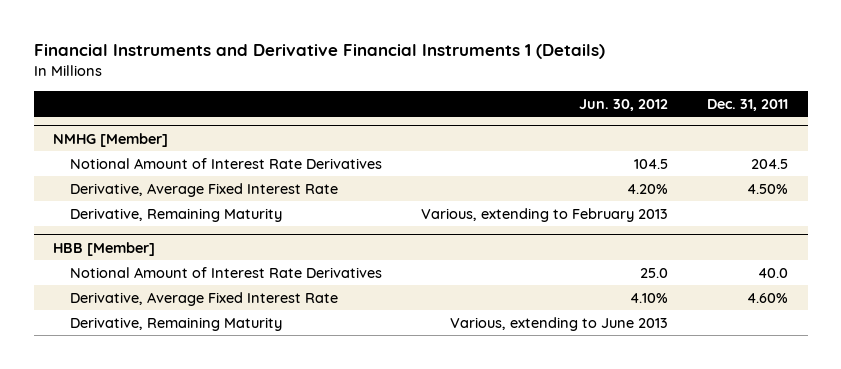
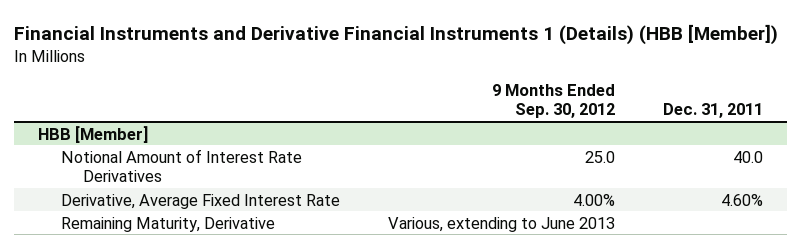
[33,44,605,60] Financial Instruments and Derivative Financial Instruments 1 (Details) -> [14,23,779,45] Financial Instruments and Derivative Financial Instruments 1 (Details) (HBB [Member])
[579,98,669,111] Jun. 30, 2012 -> none
none -> [491,83,615,119] 9 Months Ended Sep. 30, 2012
[53,132,169,147] NMHG [Member] -> none
[70,157,383,169] Notional Amount of Interest Rate Derivatives -> none
[70,182,339,197] Derivative, Average Fixed Interest Rate -> none
[70,207,283,222] Derivative, Remaining Maturity -> none
[70,316,283,331] Derivative, Remaining Maturity -> [60,216,275,232] Remaining Maturity, Derivative

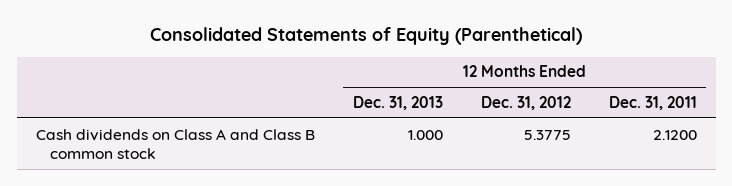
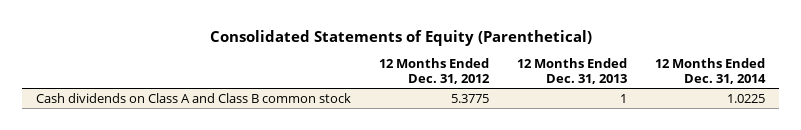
[608,95,697,110] Dec. 31, 2011 -> none
none -> [655,58,767,85] 12 Months Ended Dec. 31, 2014
[407,129,443,140] 1.000 -> [620,94,628,104] 1

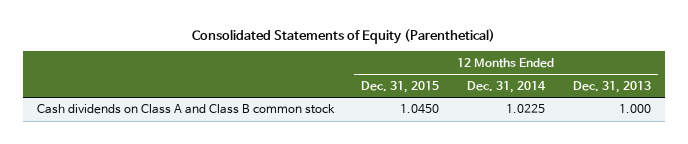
[379,58,491,85] 12 Months Ended Dec. 31, 2012 -> none
none -> [361,80,440,93] Dec. 31, 2015
[620,94,628,104] 1 -> [619,104,652,114] 1.000

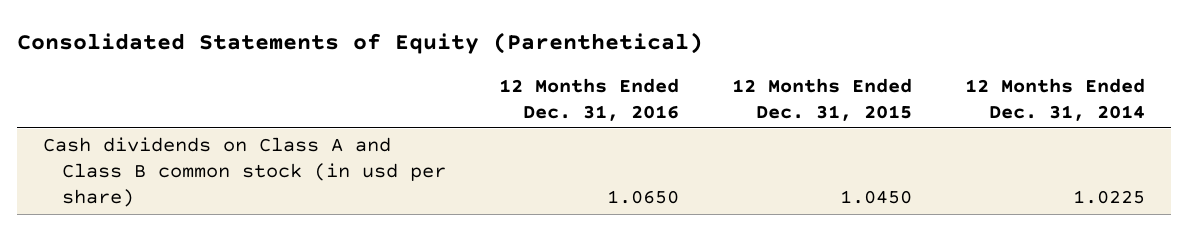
[573,80,652,93] Dec. 31, 2013 -> none
none -> [498,77,679,121] 12 Months Ended Dec. 31, 2016
[36,104,335,115] Cash dividends on Class A and Class B common stock -> [43,137,446,208] Cash dividends on Class A and Class B common stock (in usd per share)

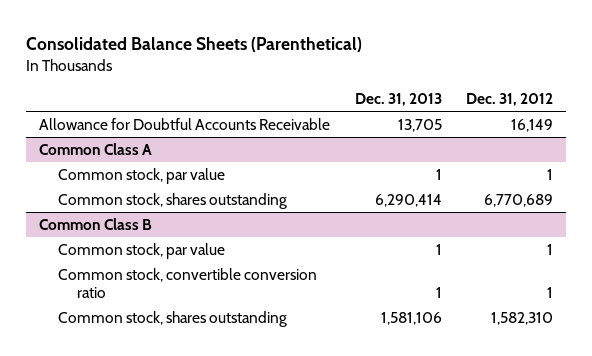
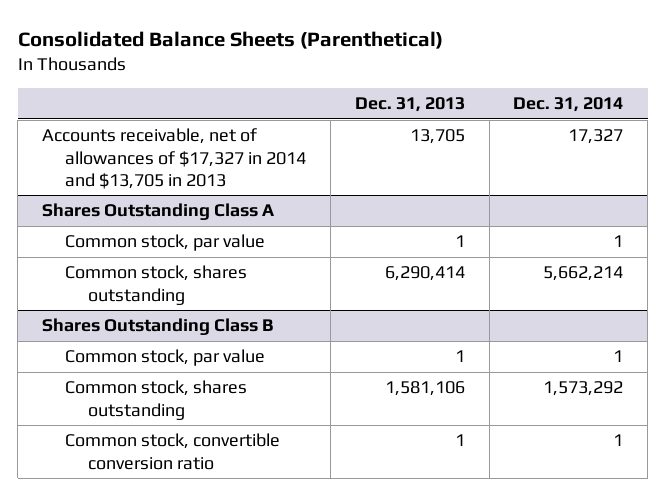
[466,93,554,107] Dec. 31, 2012 -> none
none -> [513,97,624,113] Dec. 31, 2014
[38,142,152,155] Common Class A -> none
[38,117,330,130] Allowance for Doubtful Accounts Receivable -> [42,128,307,190] Accounts receivable, net of allowances of $17,327 in 2014 and $13,705 in 2013
none -> [42,203,275,221] Shares Outstanding Class A
[38,217,152,230] Common Class B -> none
none -> [42,318,274,336] Shares Outstanding Class B
[57,267,317,299] Common stock, convertible conversion ratio -> none
none -> [65,433,281,470] Common stock, convertible conversion ratio

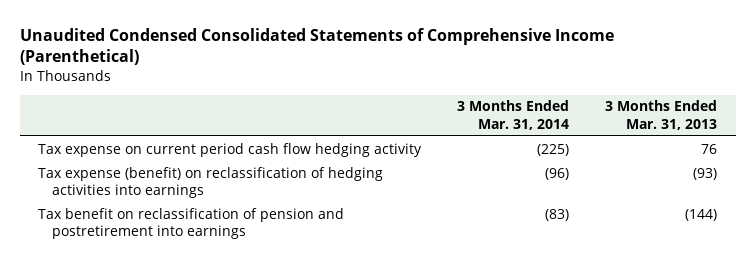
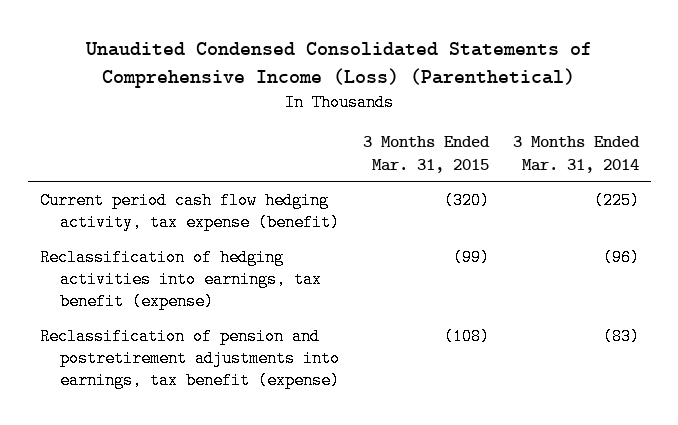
[19,27,614,66] Unaudited Condensed Consolidated Statements of Comprehensive Income (Parenthetical) -> [85,42,593,88] Unaudited Condensed Consolidated Statements of Comprehensive Income (Loss) (Parenthetical)
[605,100,718,130] 3 Months Ended Mar. 31, 2013 -> none
none -> [363,136,491,173] 3 Months Ended Mar. 31, 2015
[37,142,422,157] Tax expense on current period cash flow hedging activity -> [39,191,341,231] Current period cash flow hedging activity, tax expense (benefit)
[37,166,383,199] Tax expense (benefit) on reclassification of hedging activities into earnings -> [39,248,323,311] Reclassification of hedging activities into earnings, tax benefit (expense)
[37,207,344,240] Tax benefit on reclassification of pension and postretirement into earnings -> [39,327,341,390] Reclassification of pension and postretirement adjustments into earnings, tax benefit (expense)

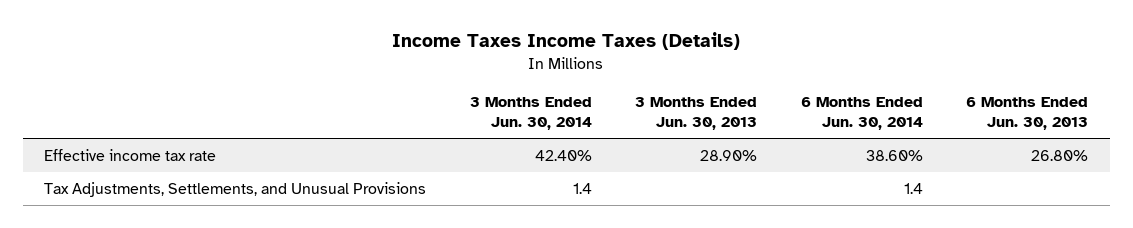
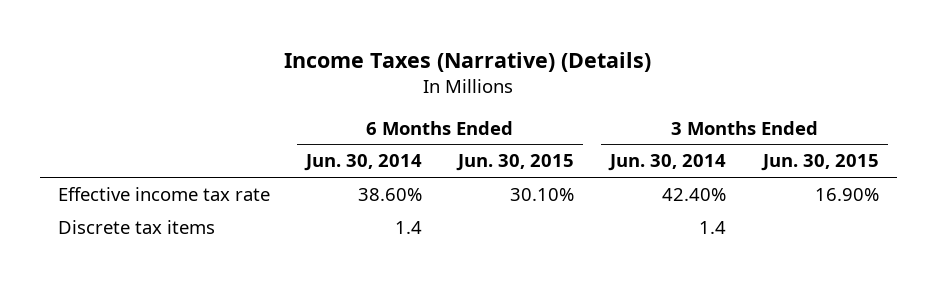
[392,32,741,51] Income Taxes Income Taxes (Details) -> [284,52,652,73] Income Taxes (Narrative) (Details)
[635,97,758,131] 3 Months Ended Jun. 30, 2013 -> none
[966,97,1089,131] 6 Months Ended Jun. 30, 2013 -> none
none -> [456,154,575,172] Jun. 30, 2015
none -> [760,154,879,172] Jun. 30, 2015
[44,181,427,197] Tax Adjustments, Settlements, and Unusual Provisions -> [57,219,215,234] Discrete tax items

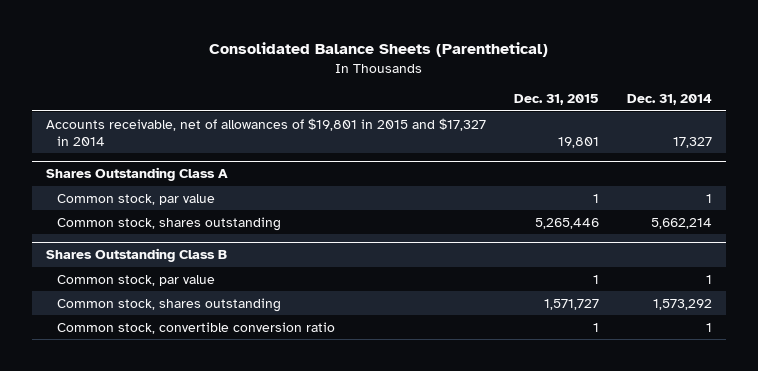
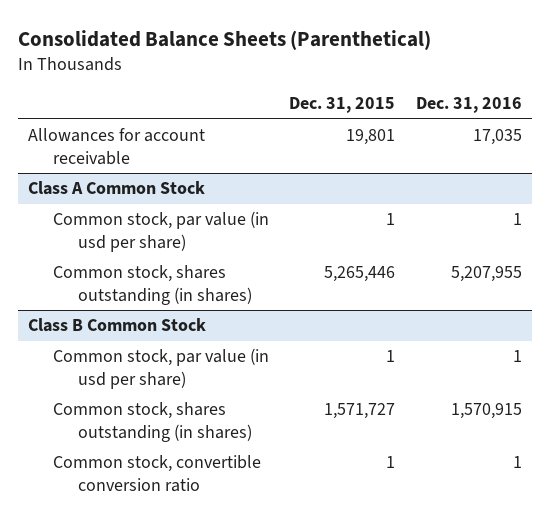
[627,94,713,106] Dec. 31, 2014 -> none
none -> [415,97,522,114] Dec. 31, 2016
[45,117,486,146] Accounts receivable, net of allowances of $19,801 in 2015 and $17,327 in 2014 -> [27,128,205,165] Allowances for account receivable
[45,167,228,182] Shares Outstanding Class A -> [27,181,205,196] Class A Common Stock
[57,193,216,205] Common stock, par value -> [52,211,269,252] Common stock, par value (in usd per share)
[57,216,282,231] Common stock, shares outstanding -> [52,265,253,305] Common stock, shares outstanding (in shares)
[45,248,227,263] Shares Outstanding Class B -> [27,318,206,333] Class B Common Stock
[57,274,216,286] Common stock, par value -> [52,348,269,389] Common stock, par value (in usd per share)
[57,297,282,312] Common stock, shares outstanding -> [52,402,253,442] Common stock, shares outstanding (in shares)

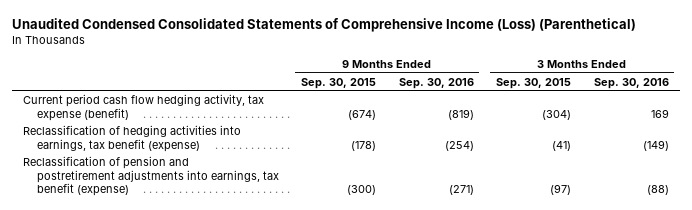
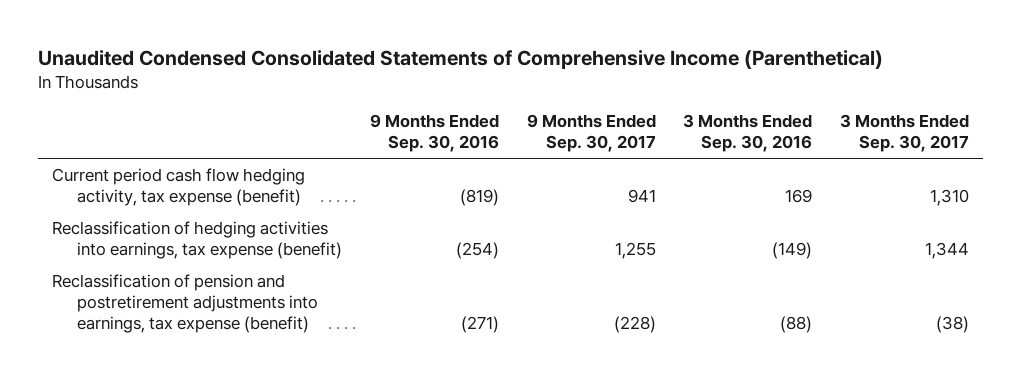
[11,18,636,33] Unaudited Condensed Consolidated Statements of Comprehensive Income (Loss) (Parenthetical) -> [38,49,884,69] Unaudited Condensed Consolidated Statements of Comprehensive Income (Parenthetical)
[301,77,377,89] Sep. 30, 2015 -> none
[496,77,572,89] Sep. 30, 2015 -> none
none -> [526,114,656,153] 9 Months Ended Sep. 30, 2017
none -> [839,114,969,153] 3 Months Ended Sep. 30, 2017
[23,124,242,152] Reclassification of hedging activities into earnings, tax benefit (expense) -> [51,221,343,259] Reclassification of hedging activities into earnings, tax expense (benefit)
[23,155,279,197] Reclassification of pension and postretirement adjustments into earnings, tax benefit (expense) -> [51,274,319,333] Reclassification of pension and postretirement adjustments into earnings, tax expense (benefit)

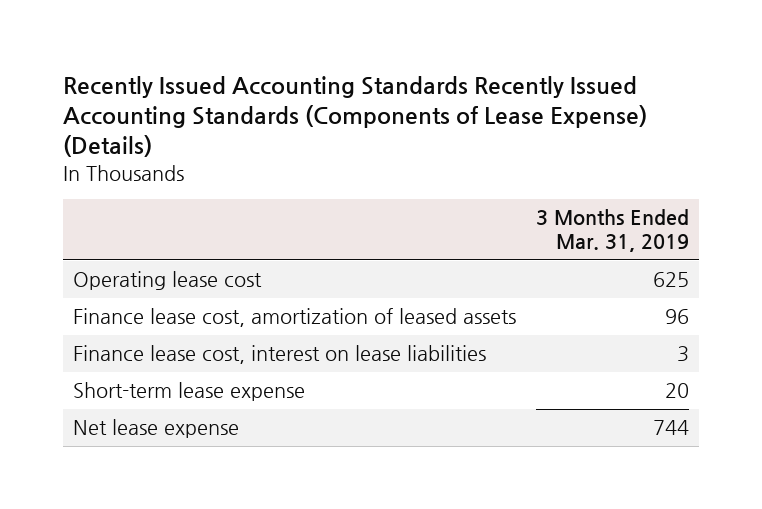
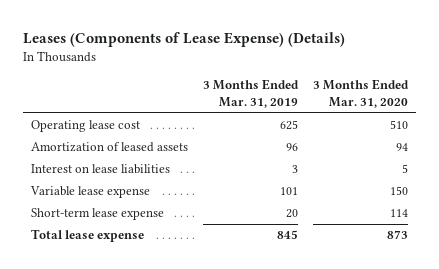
[62,76,647,158] Recently Issued Accounting Standards Recently Issued Accounting Standards (Components of Lease Expense) (Details) -> [23,32,346,48] Leases (Components of Lease Expense) (Details)
none -> [313,79,410,108] 3 Months Ended Mar. 31, 2020
[72,308,516,328] Finance lease cost, amortization of leased assets -> [30,142,188,153] Amortization of leased assets
[72,345,486,365] Finance lease cost, interest on lease liabilities -> [30,164,170,175] Interest on lease liabilities
none -> [29,186,150,199] Variable lease expense
[72,419,239,439] Net lease expense -> [30,229,144,243] Total lease expense
[652,420,689,436] 744 -> [276,230,298,240] 845

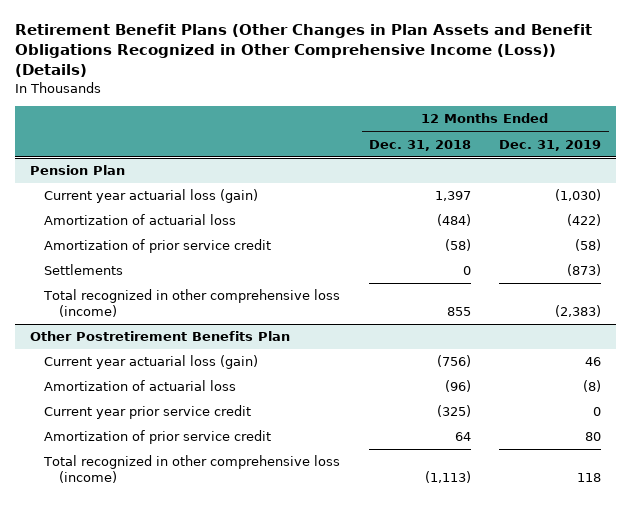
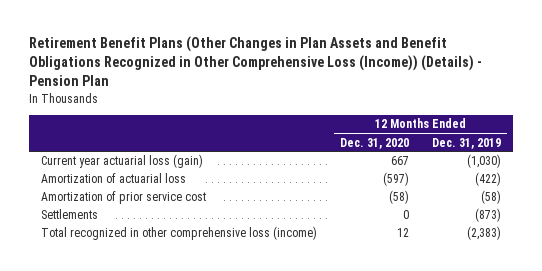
[15,24,593,78] Retirement Benefit Plans (Other Changes in Plan Assets and Benefit Obligations Recognized in Other Comprehensive Income (Loss)) (Details) -> [29,36,483,87] Retirement Benefit Plans (Other Changes in Plan Assets and Benefit Obligations Recognized in Other Comprehensive Loss (Income)) (Details) - Pension Plan
[368,139,471,151] Dec. 31, 2018 -> none
none -> [340,137,410,149] Dec. 31, 2020
[29,165,125,176] Pension Plan -> none
[44,239,272,254] Amortization of prior service credit -> [40,191,206,205] Amortization of prior service cost
[29,331,290,342] Other Postretirement Benefits Plan -> none
[44,355,259,370] Current year actuarial loss (gain) -> none
[44,380,237,392] Amortization of actuarial loss -> none
[44,405,252,420] Current year prior service credit -> none
[44,430,272,445] Amortization of prior service credit -> none
[43,455,341,484] Total recognized in other comprehensive loss (income) -> none

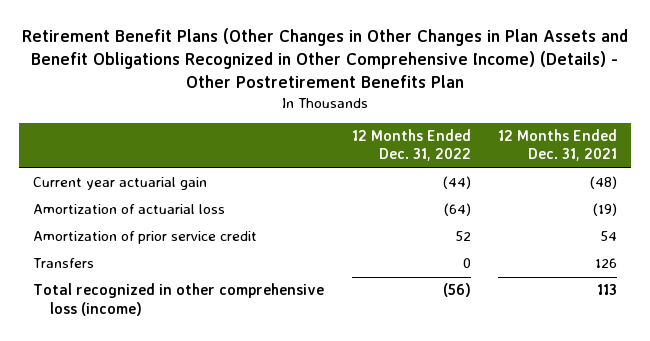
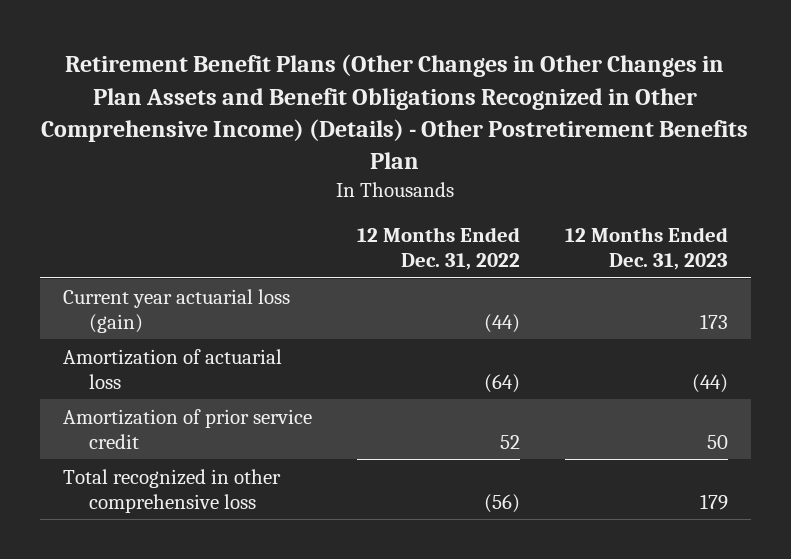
[498,129,618,162] 12 Months Ended Dec. 31, 2021 -> none
none -> [564,227,728,271] 12 Months Ended Dec. 31, 2023
[32,177,207,191] Current year actuarial gain -> [62,288,290,333] Current year actuarial loss (gain)
[32,258,94,269] Transfers -> none
[32,283,324,316] Total recognized in other comprehensive loss (income) -> [62,468,281,513] Total recognized in other comprehensive loss

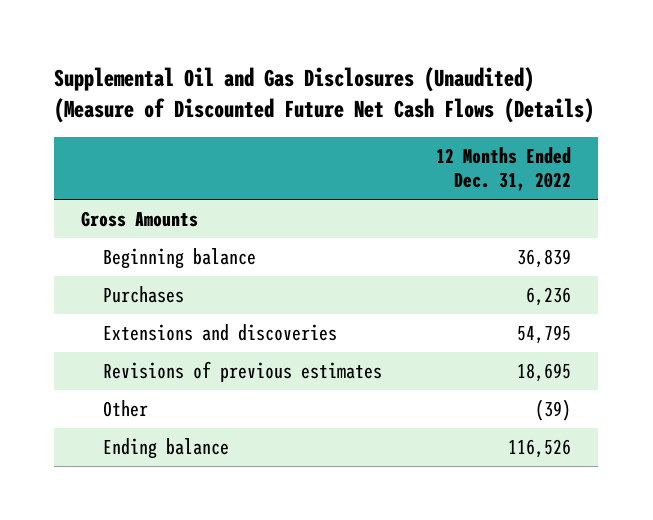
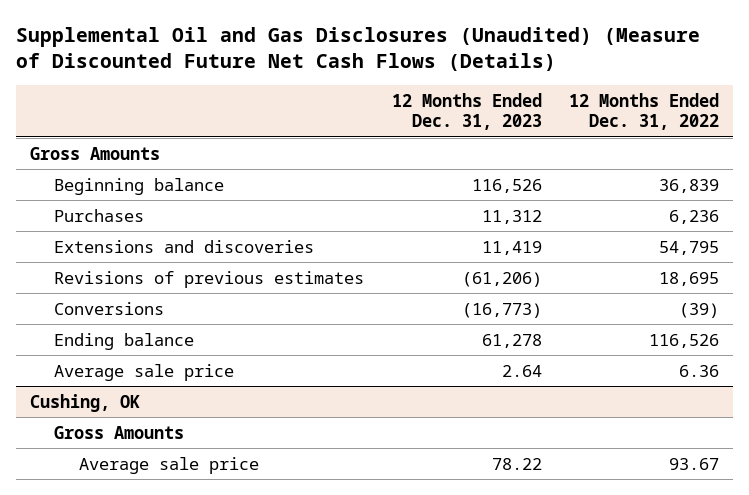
none -> [391,92,542,131] 12 Months Ended Dec. 31, 2023
[103,400,149,418] Other -> none
none -> [54,301,165,315] Conversions
none -> [54,363,235,381] Average sale price
none -> [29,393,140,412] Cushing, OK
none -> [54,425,185,439] Gross Amounts
none -> [78,456,259,474] Average sale price

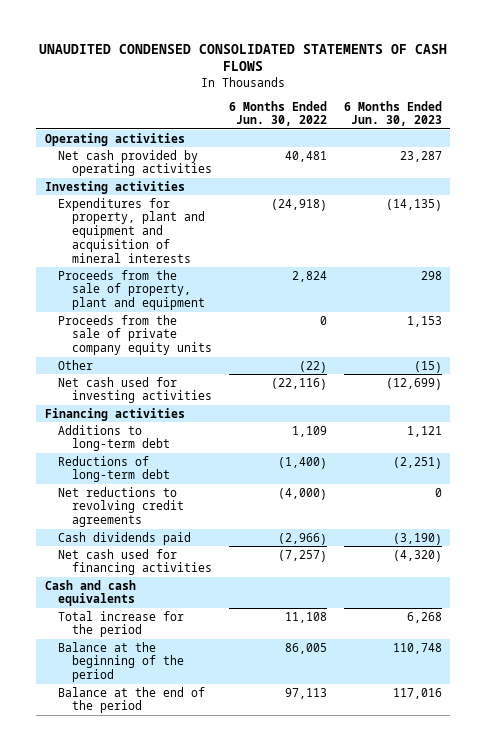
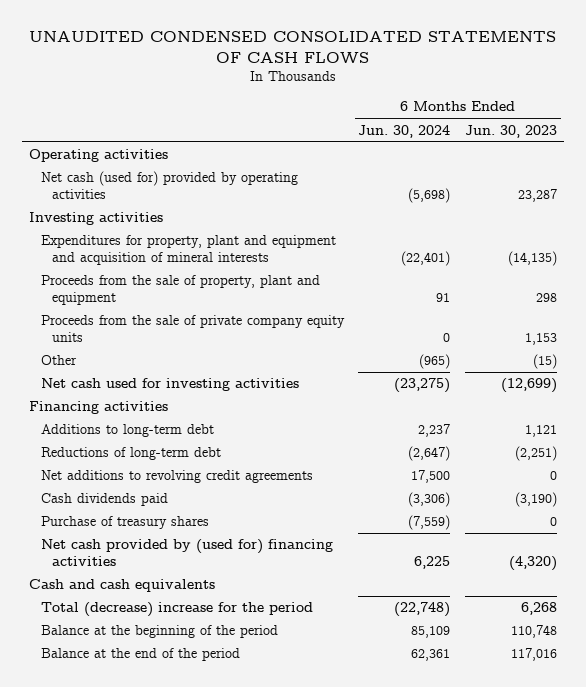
[228,100,327,127] 6 Months Ended Jun. 30, 2022 -> none
none -> [358,124,451,138] Jun. 30, 2024
[58,149,212,177] Net cash provided by operating activities -> [40,171,298,200] Net cash (used for) provided by operating activities
[58,486,184,528] Net reductions to revolving credit agreements -> [40,470,313,484] Net additions to revolving credit agreements
none -> [40,516,209,530] Purchase of treasury shares
[58,548,212,576] Net cash used for financing activities -> [40,539,333,567] Net cash provided by (used for) financing activities
[58,610,185,638] Total increase for the period -> [40,602,313,618] Total (decrease) increase for the period

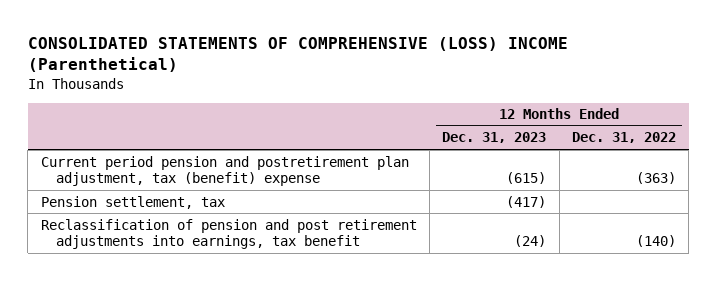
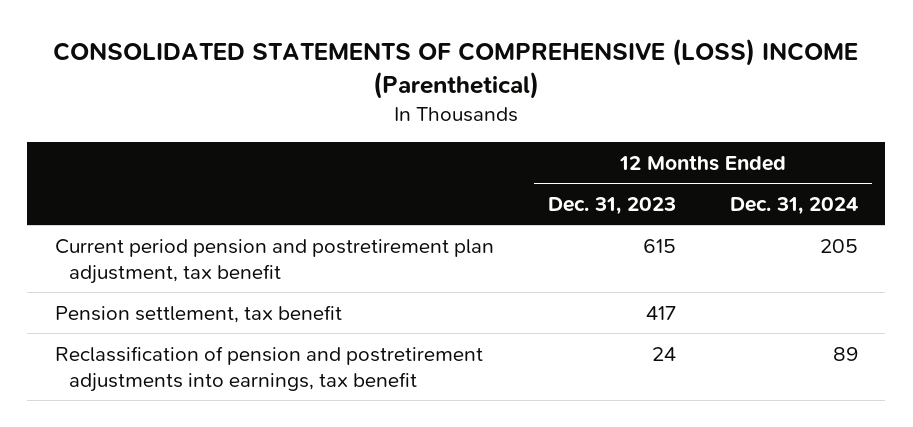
[572,132,677,144] Dec. 31, 2022 -> none
none -> [730,196,859,215] Dec. 31, 2024
[40,155,409,186] Current period pension and postretirement plan adjustment, tax (benefit) expense -> [54,238,494,284] Current period pension and postretirement plan adjustment, tax benefit
[506,171,547,184] (615) -> [642,238,676,253] 615
[40,195,225,209] Pension settlement, tax -> [54,304,342,323] Pension settlement, tax benefit
[506,195,547,208] (417) -> [645,305,676,320] 417
[40,218,417,249] Reclassification of pension and post retirement adjustments into earnings, tax benefit -> [54,345,483,392] Reclassification of pension and postretirement adjustments into earnings, tax benefit
[514,234,547,247] (24) -> [651,346,676,361] 24

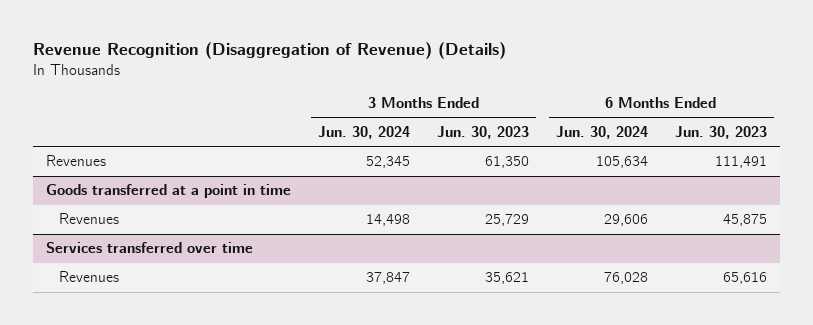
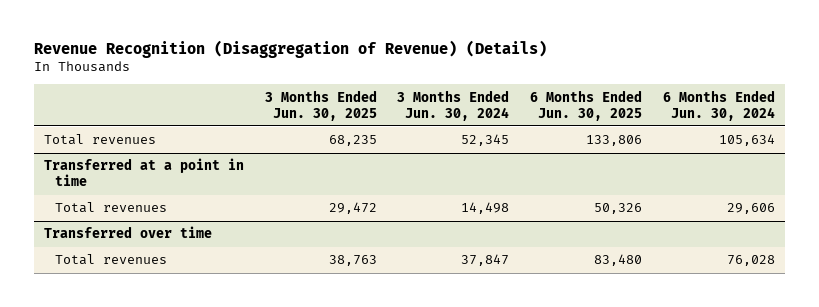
[437,126,530,140] Jun. 30, 2023 -> none
[674,126,767,140] Jun. 30, 2023 -> none
none -> [264,89,377,121] 3 Months Ended Jun. 30, 2025
none -> [529,89,642,121] 6 Months Ended Jun. 30, 2025
[46,155,107,167] Revenues -> [44,134,157,146] Total revenues
[46,184,292,199] Goods transferred at a point in time -> [44,158,245,187] Transferred at a point in time
[59,213,120,225] Revenues -> [54,202,167,214] Total revenues
[46,242,254,254] Services transferred over time -> [44,226,213,239] Transferred over time
[59,271,120,283] Revenues -> [54,254,167,266] Total revenues

